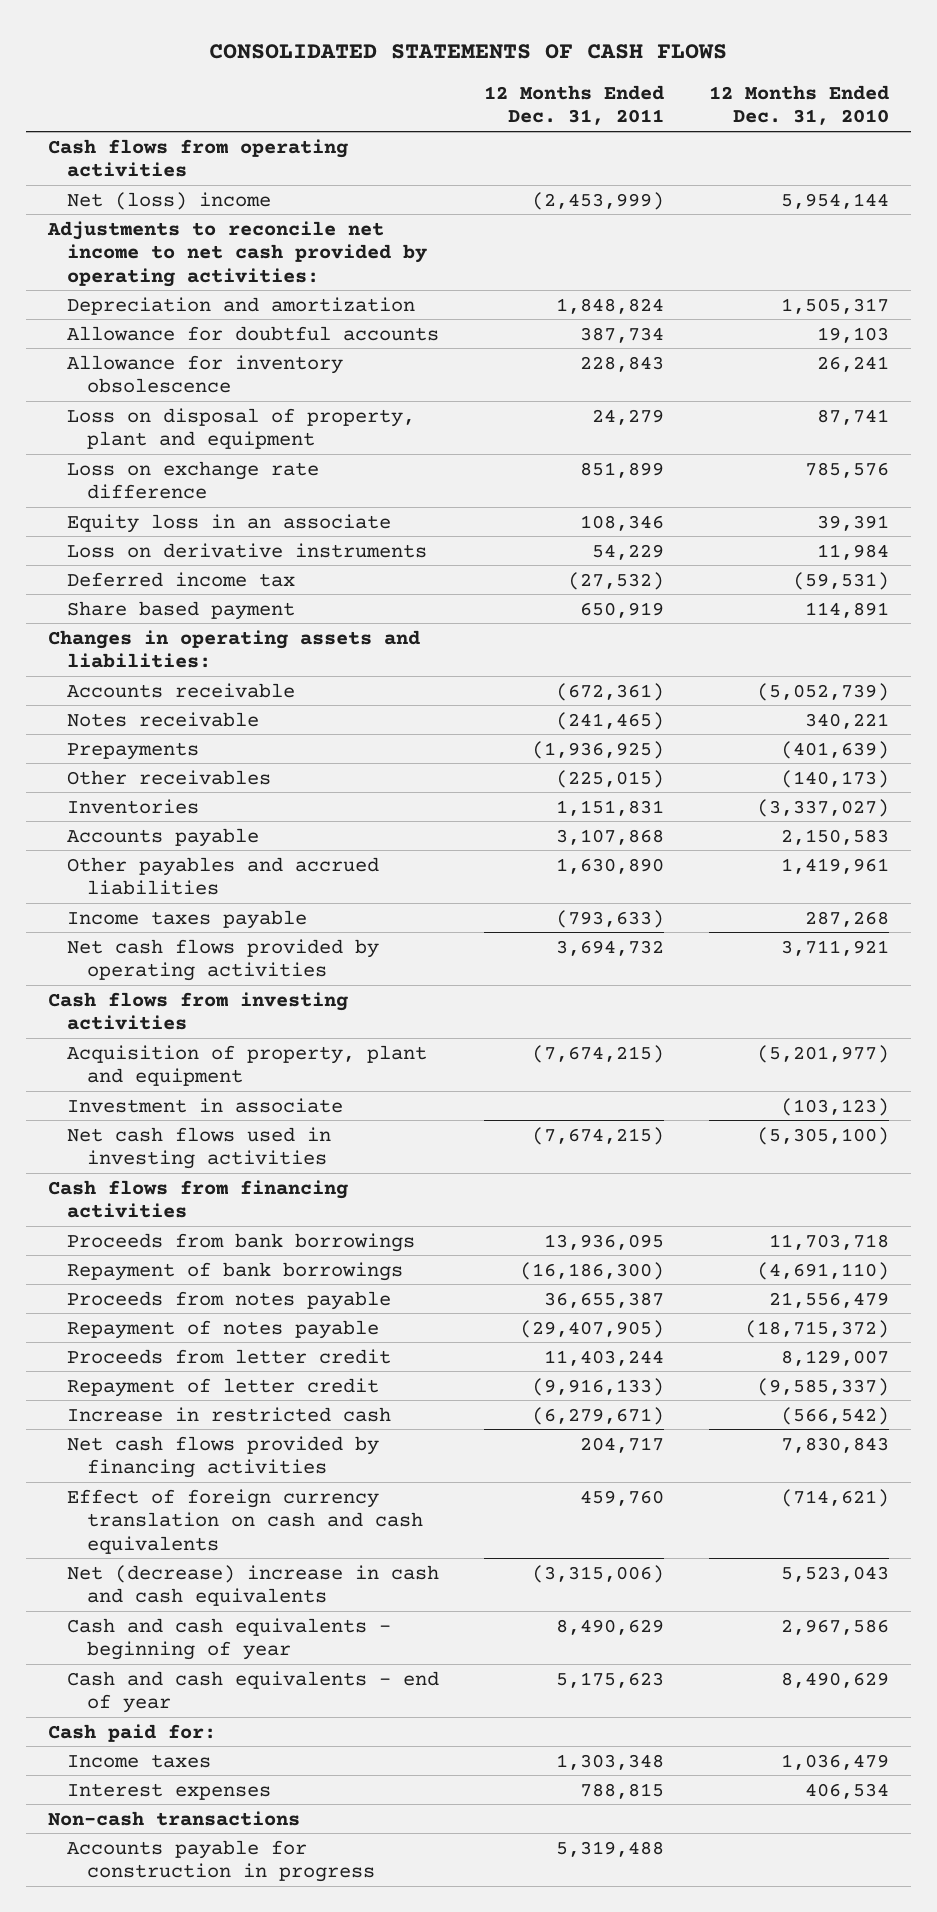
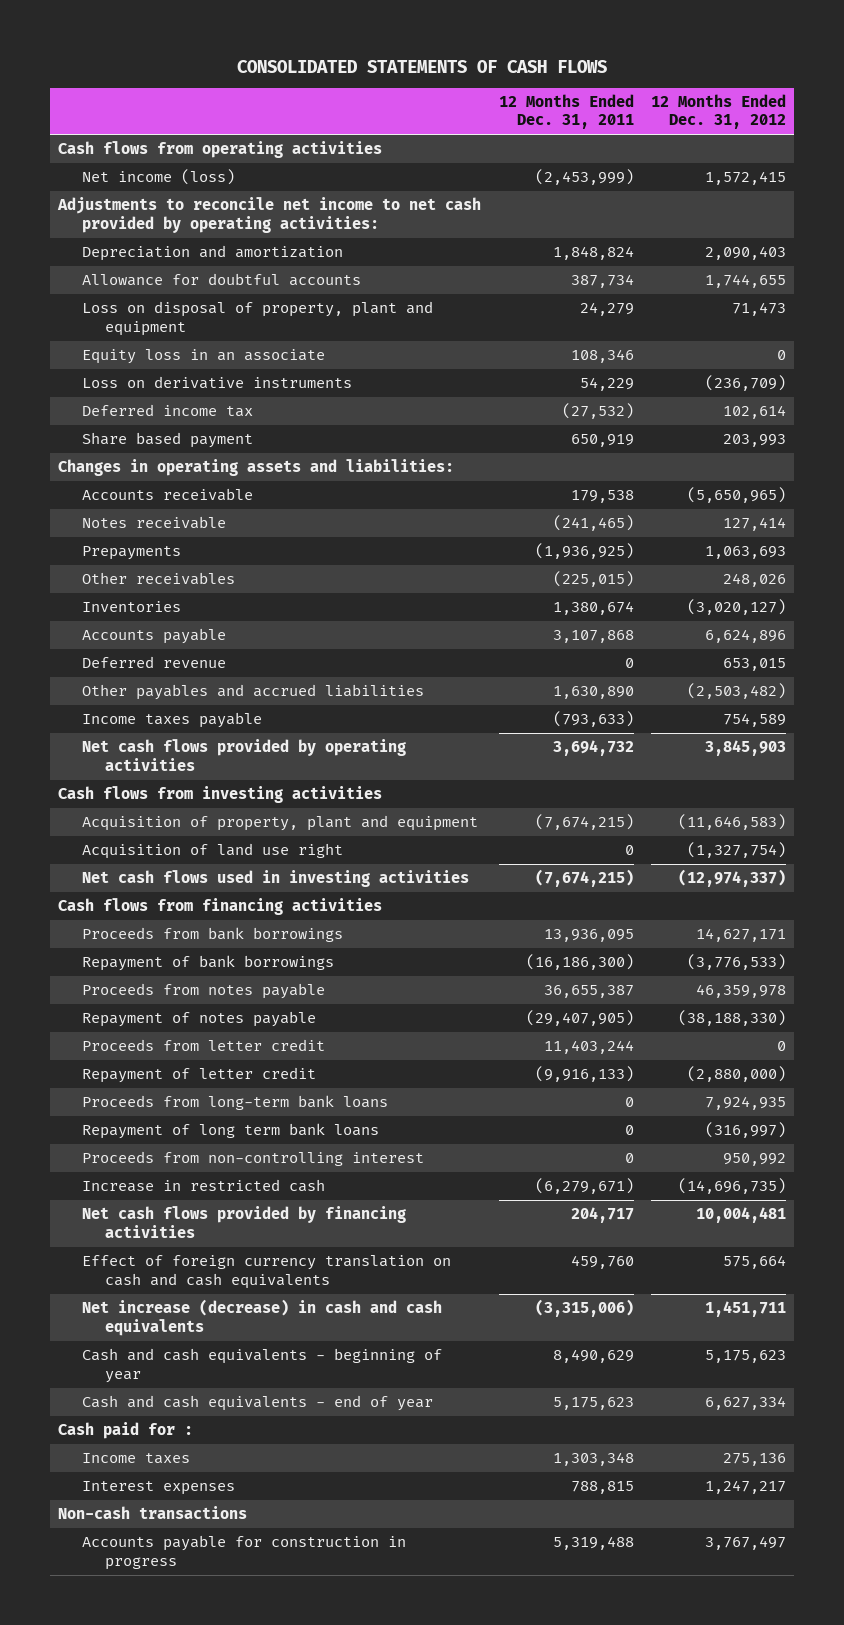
[708,84,889,126] 12 Months Ended Dec. 31, 2010 -> none
none -> [650,93,786,130] 12 Months Ended Dec. 31, 2012
[67,191,272,210] Net (loss) income -> [81,169,235,186] Net income (loss)
[67,354,344,394] Allowance for inventory obsolescence -> none
[67,460,320,500] Loss on exchange rate difference -> none
[555,682,664,701] (672,361) -> [570,490,634,504] 179,538
[555,799,664,816] 1,151,831 -> [552,601,634,616] 1,380,674
none -> [81,656,226,669] Deferred revenue
[67,1097,344,1113] Investment in associate -> none
none -> [81,843,343,860] Acquisition of land use right
none -> [81,1095,388,1111] Proceeds from long-term bank loans
none -> [81,1123,379,1140] Repayment of long term bank loans
none -> [81,1151,424,1167] Proceeds from non-controlling interest
[67,1564,440,1607] Net (decrease) increase in cash and cash equivalents -> [81,1299,442,1336] Net increase (decrease) in cash and cash equivalents
[48,1723,217,1742] Cash paid for: -> [58,1422,194,1440] Cash paid for :

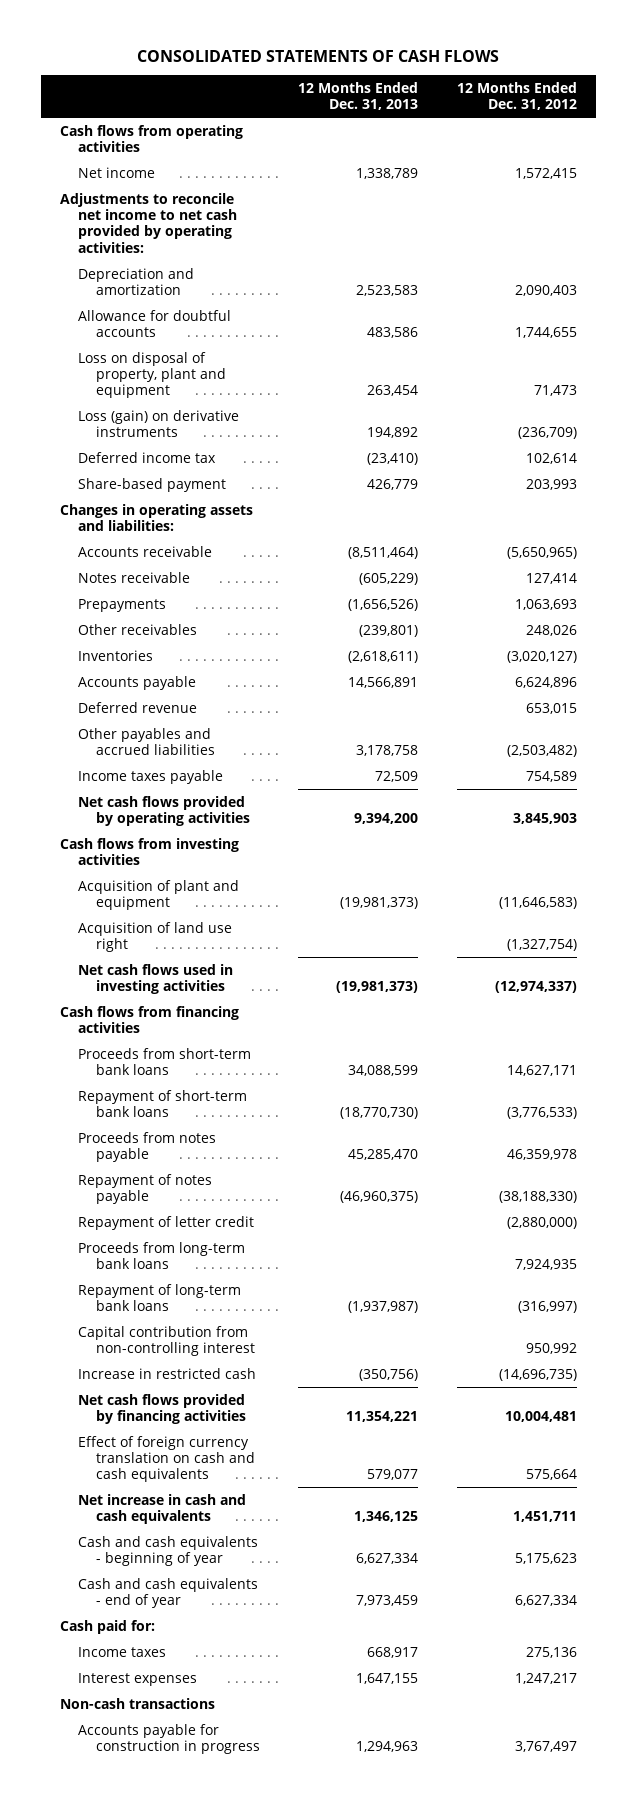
[498,93,634,130] 12 Months Ended Dec. 31, 2011 -> none
none -> [298,81,419,111] 12 Months Ended Dec. 31, 2013
[81,169,235,186] Net income (loss) -> [77,166,155,178] Net income
[81,349,325,365] Equity loss in an associate -> none
[81,376,352,390] Loss on derivative instruments -> [77,409,239,438] Loss (gain) on derivative instruments
[81,432,253,449] Share based payment -> [77,477,226,492] Share-based payment
[81,815,478,832] Acquisition of property, plant and equipment -> [77,879,239,911] Acquisition of plant and equipment
[81,927,343,943] Proceeds from bank borrowings -> [77,1047,251,1076] Proceeds from short-term bank loans
[81,955,334,972] Repayment of bank borrowings -> [77,1089,247,1118] Repayment of short-term bank loans
[81,1039,325,1052] Proceeds from letter credit -> none
[81,1123,379,1140] Repayment of long term bank loans -> [77,1283,241,1312] Repayment of long-term bank loans
[81,1151,424,1167] Proceeds from non-controlling interest -> [77,1325,255,1357] Capital contribution from non-controlling interest
[81,1299,442,1336] Net increase (decrease) in cash and cash equivalents -> [77,1493,246,1525] Net increase in cash and cash equivalents
[58,1422,194,1440] Cash paid for : -> [59,1619,155,1634] Cash paid for:

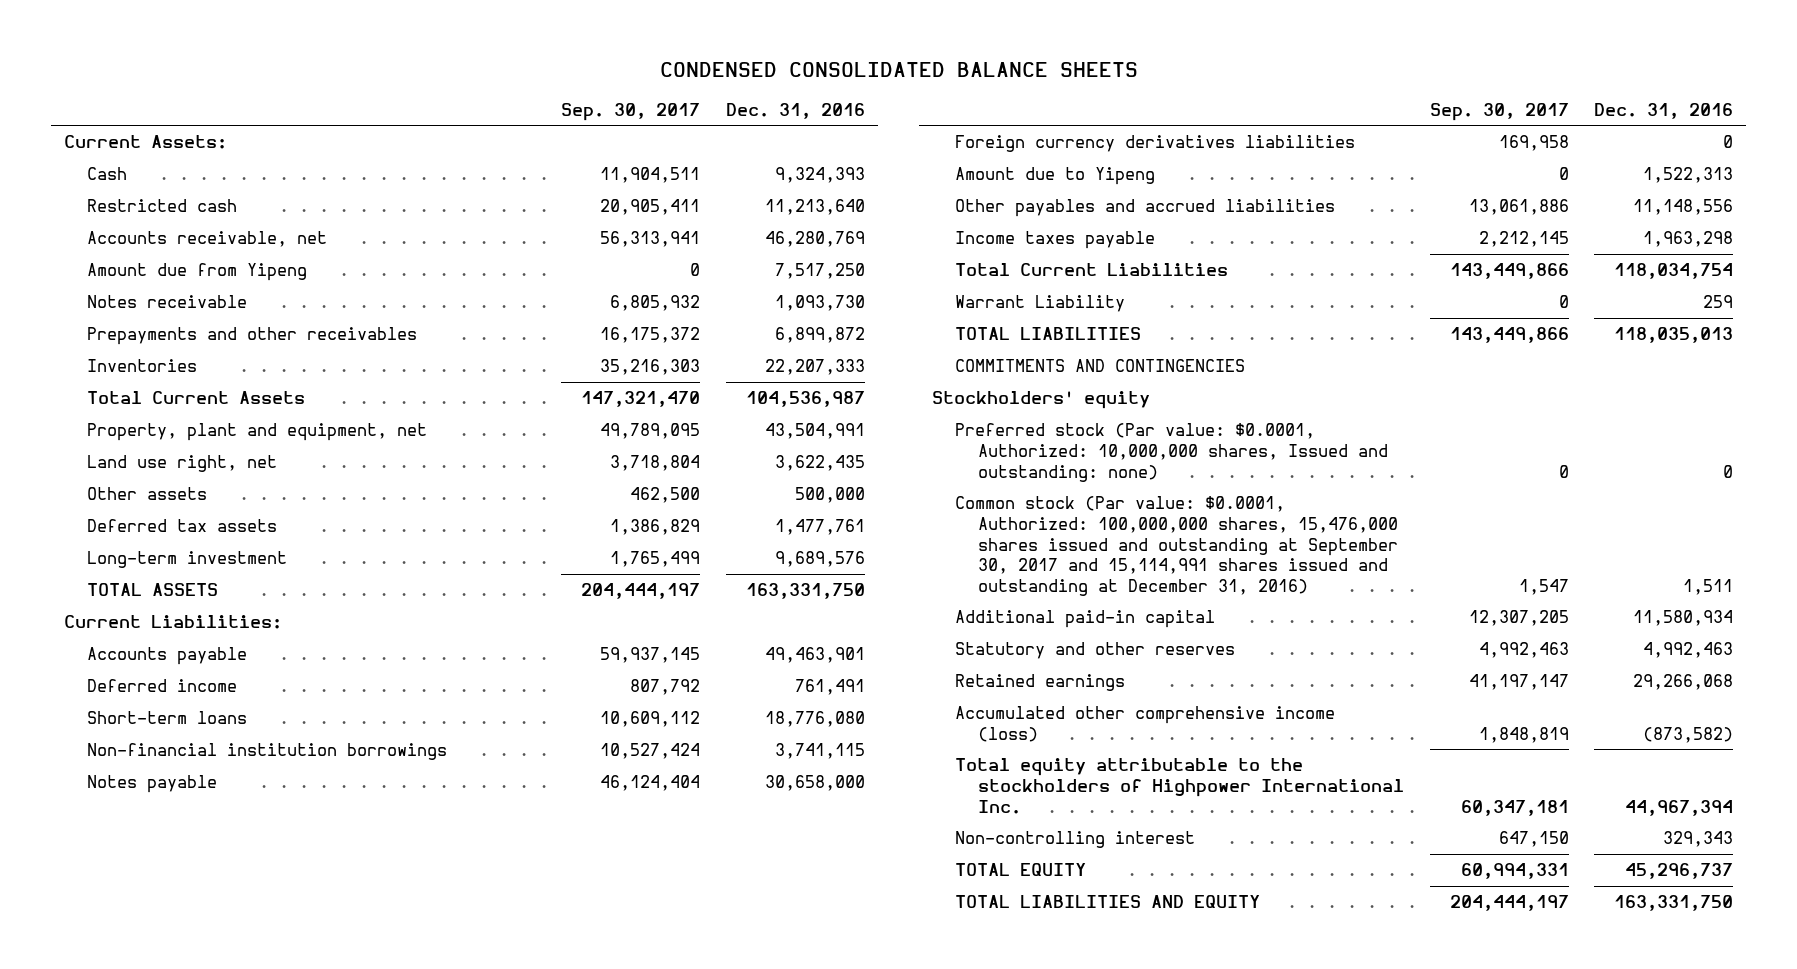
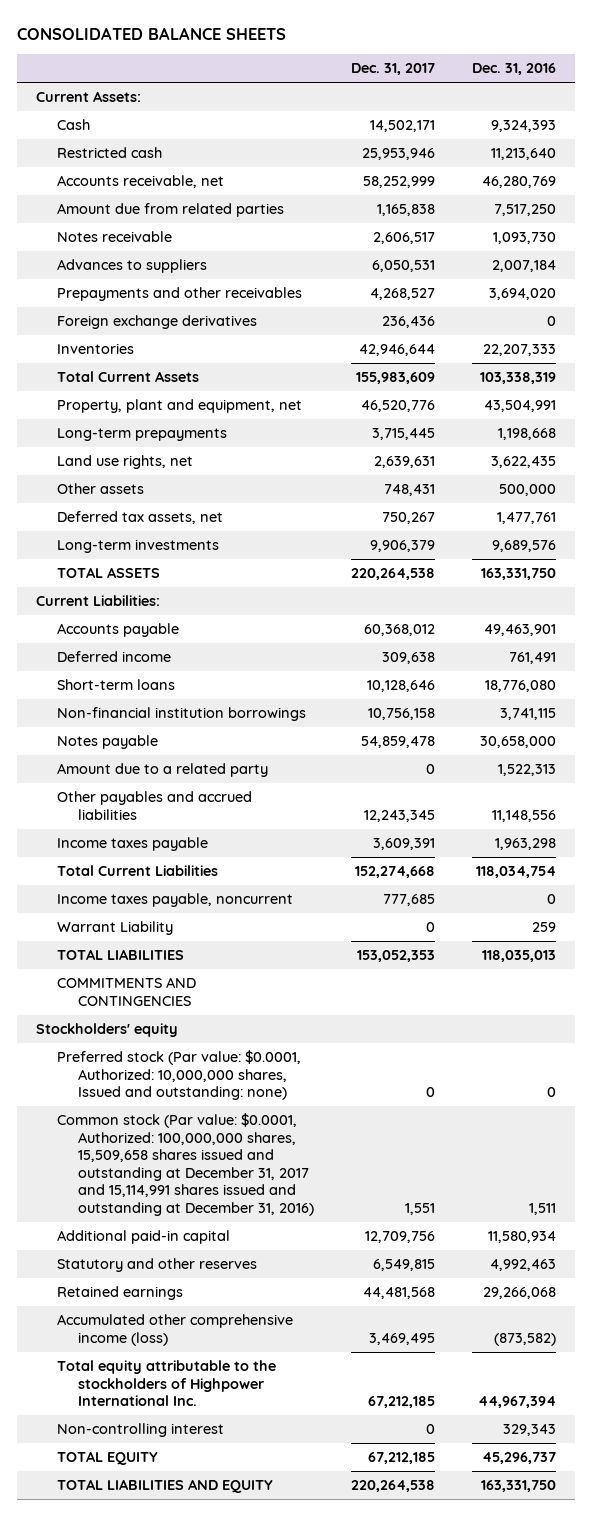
[659,61,1138,77] CONDENSED CONSOLIDATED BALANCE SHEETS -> [16,26,286,40] CONSOLIDATED BALANCE SHEETS
[561,102,701,121] Sep. 30, 2017 -> none
none -> [350,63,435,76] Dec. 31, 2017
[86,263,307,282] Amount due from Yipeng -> [56,203,284,218] Amount due from related parties
none -> [56,259,207,274] Advances to suppliers
[775,327,866,344] 6,899,872 -> [489,288,557,301] 3,694,020
none -> [56,315,257,330] Foreign exchange derivatives
[746,391,866,408] 104,536,987 -> [480,372,557,385] 103,338,319
none -> [56,428,227,442] Long-term prepayments
[86,455,277,473] Land use right, net -> [56,455,193,470] Land use rights, net
[86,519,277,533] Deferred tax assets -> [56,511,223,525] Deferred tax assets, net
[86,551,287,569] Long-term investment -> [56,539,219,554] Long-term investments
[955,135,1356,153] Foreign currency derivatives liabilities -> none
[955,167,1156,186] Amount due to Yipeng -> [56,763,268,778] Amount due to a related party
none -> [56,893,293,908] Income taxes payable, noncurrent
[955,496,1398,596] Common stock (Par value: $0.0001, Authorized: 100,000,000 shares, 15,476,000 shares issued and outstanding at September 30, 2017 and 15,114,991 shares issued and outstanding at December 31, 2016) -> [56,1113,314,1216] Common stock (Par value: $0.0001, Authorized: 100,000,000 shares, 15,509,658 shares issued and outstanding at December 31, 2017 and 15,114,991 shares issued and outstanding at December 31, 2016)

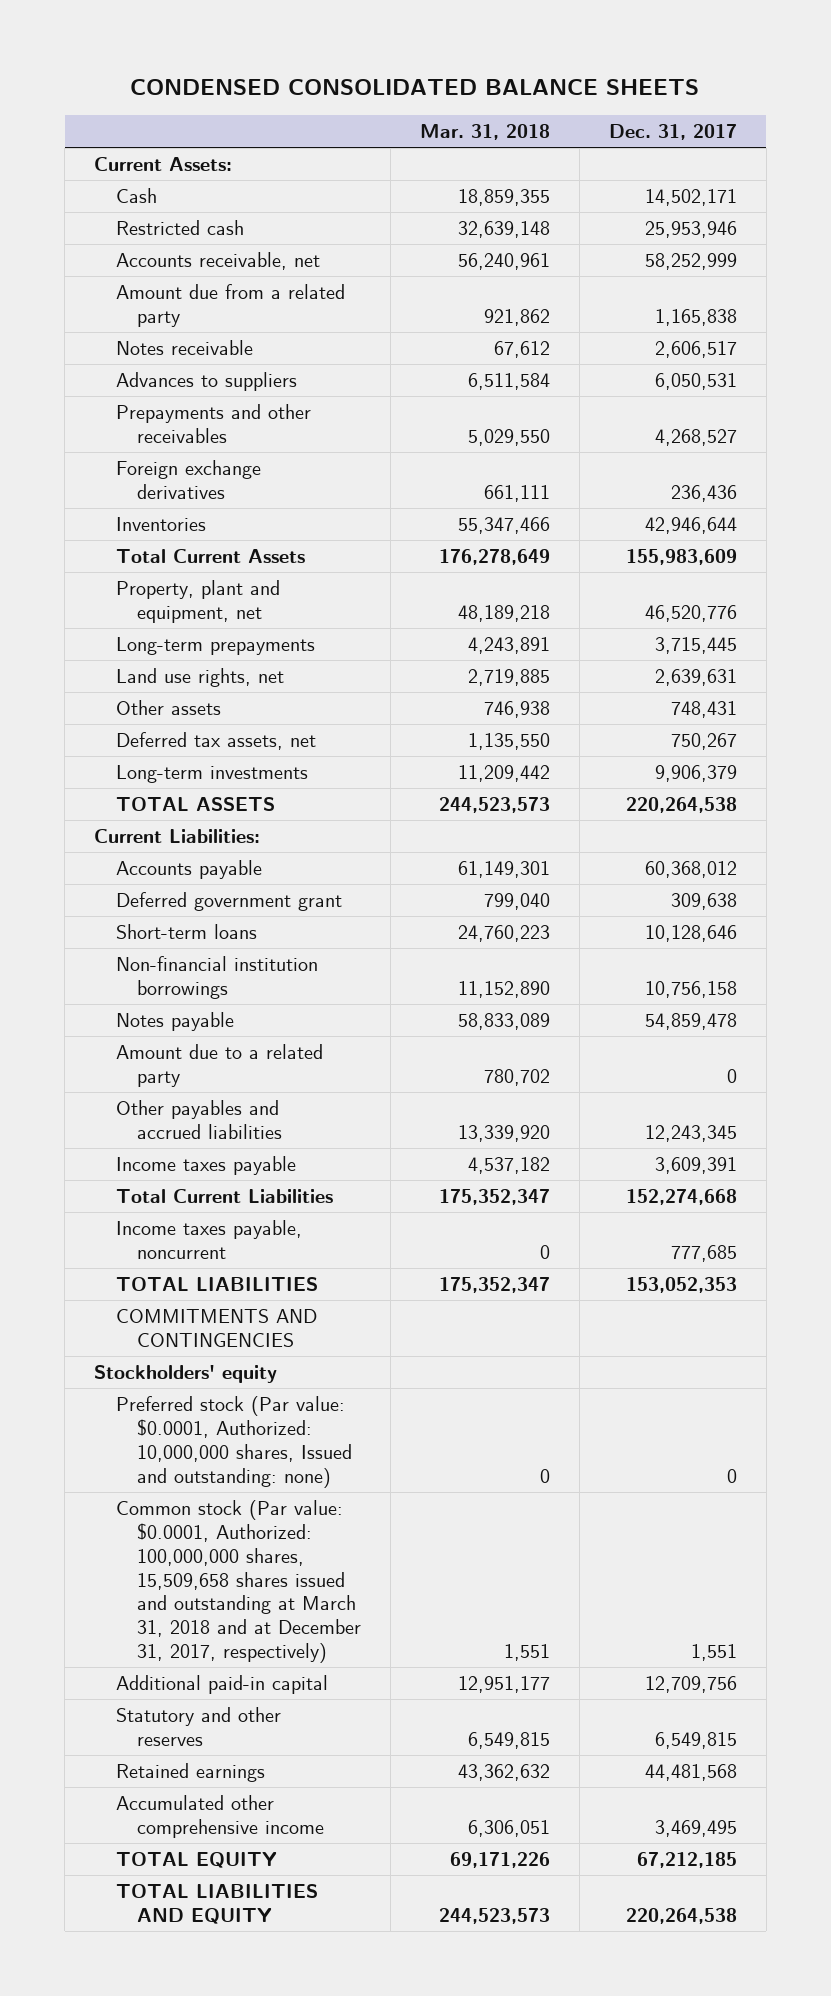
[16,26,286,40] CONSOLIDATED BALANCE SHEETS -> [130,79,700,96] CONDENSED CONSOLIDATED BALANCE SHEETS
[472,63,557,76] Dec. 31, 2016 -> none
none -> [419,124,550,141] Mar. 31, 2018
[56,203,284,218] Amount due from related parties -> [115,284,345,327] Amount due from a related party
[56,651,171,663] Deferred income -> [115,892,342,912] Deferred government grant
[56,921,173,936] Warrant Liability -> none
[56,1113,314,1216] Common stock (Par value: $0.0001, Authorized: 100,000,000 shares, 15,509,658 shares issued and outstanding at December 31, 2017 and 15,114,991 shares issued and outstanding at December 31, 2016) -> [115,1500,362,1663] Common stock (Par value: $0.0001, Authorized: 100,000,000 shares, 15,509,658 shares issued and outstanding at March 31, 2018 and at December 31, 2017, respectively)
[56,1360,276,1407] Total equity attributable to the stockholders of Highpower International Inc. -> none
[56,1423,224,1438] Non-controlling interest -> none
[56,1314,293,1346] Accumulated other comprehensive income (loss) -> [115,1795,325,1838] Accumulated other comprehensive income

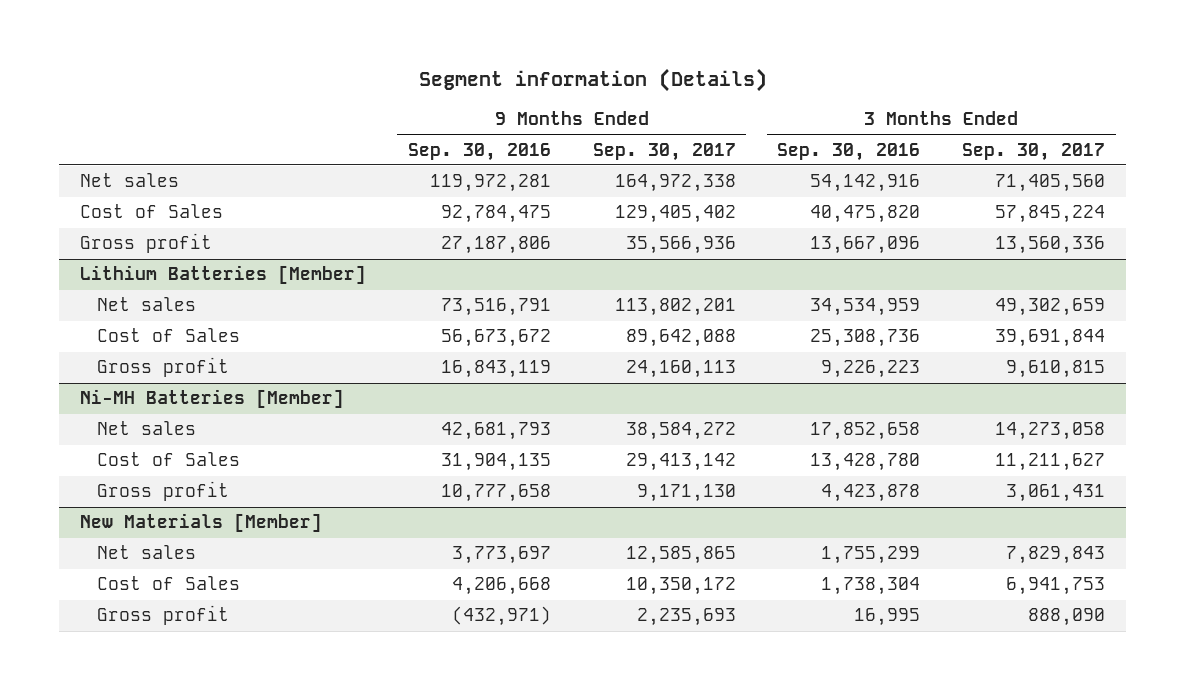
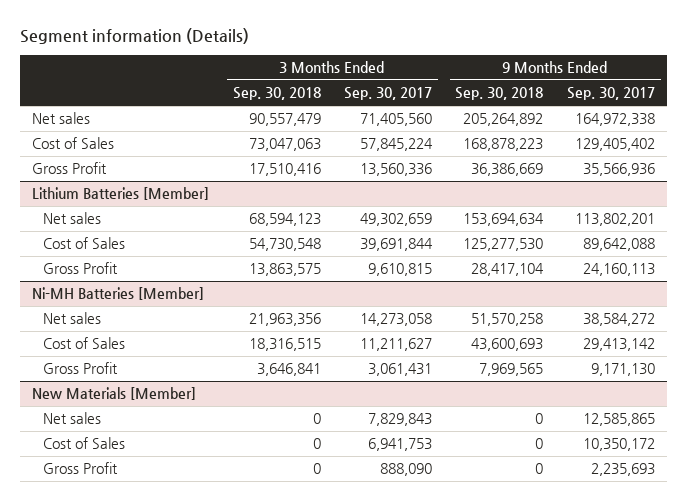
[407,142,551,161] Sep. 30, 2016 -> none
[777,142,921,161] Sep. 30, 2016 -> none
none -> [232,87,321,101] Sep. 30, 2018
none -> [455,87,544,101] Sep. 30, 2018
[80,233,213,254] Gross profit -> [32,162,108,175] Gross Profit
[97,357,230,378] Gross profit -> [42,262,118,275] Gross Profit
[97,481,230,502] Gross profit -> [42,362,118,375] Gross Profit
[97,605,230,626] Gross profit -> [42,462,118,475] Gross Profit

